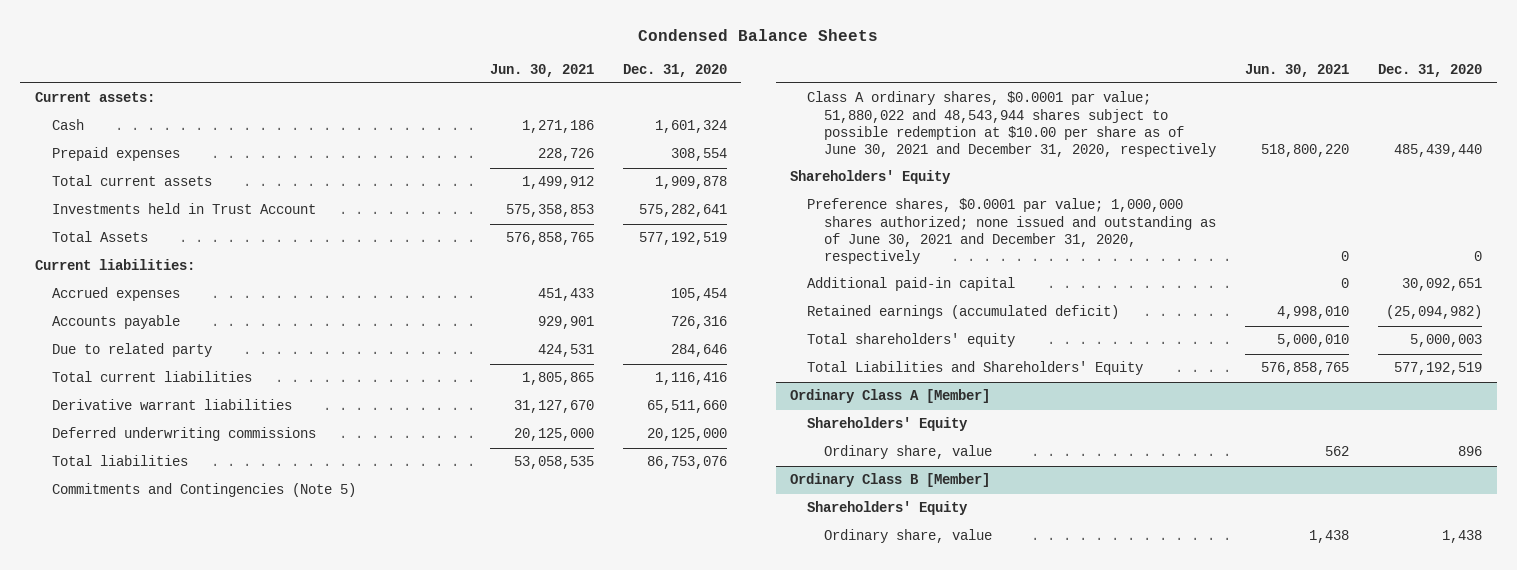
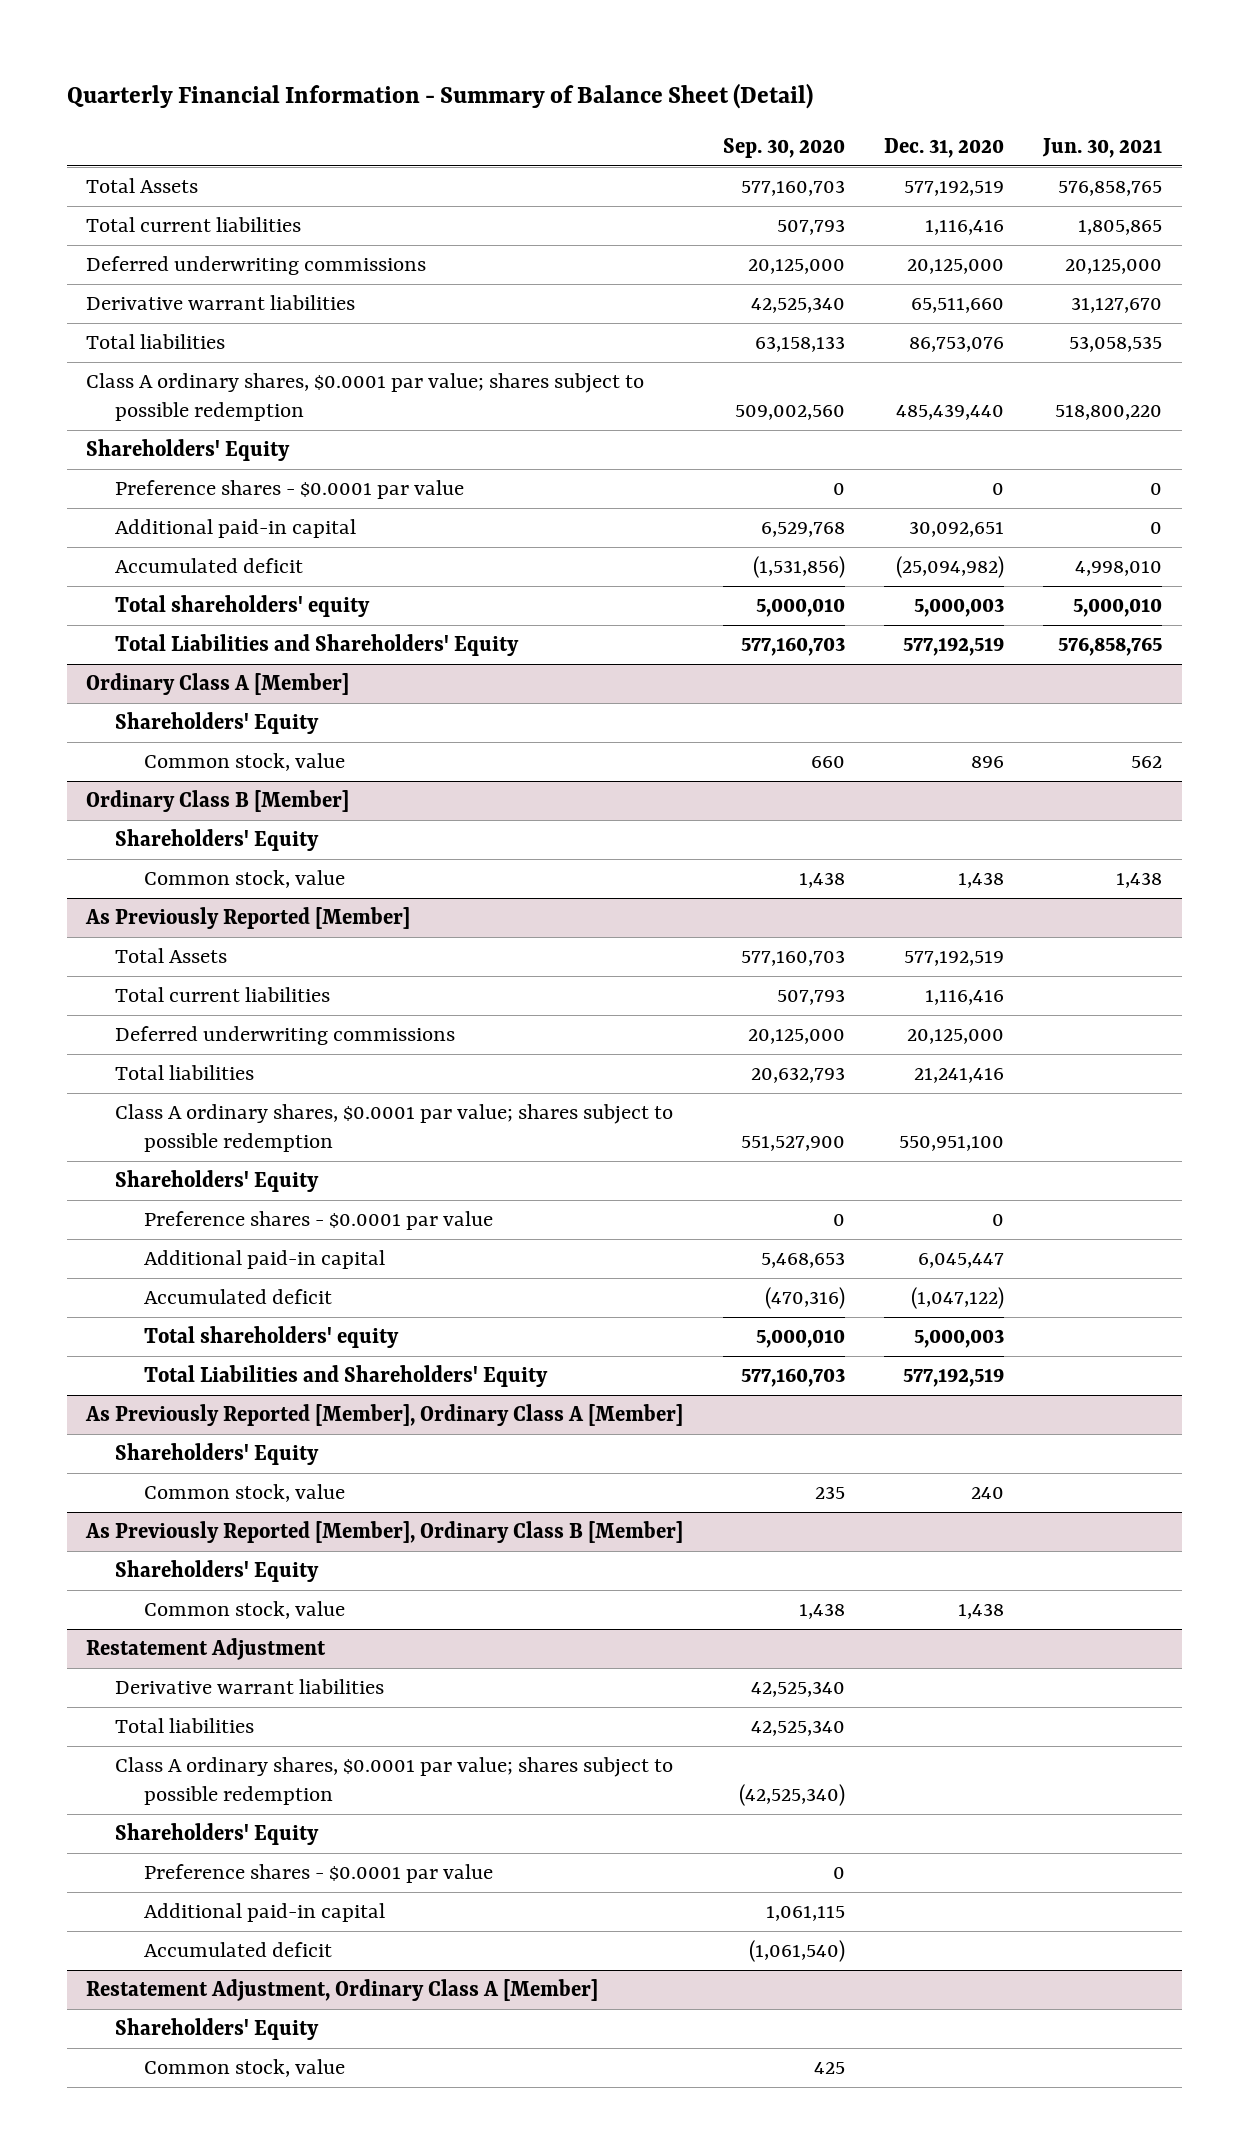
[638,29,879,42] Condensed Balance Sheets -> [66,83,813,110] Quarterly Financial Information - Summary of Balance Sheet (Detail)
none -> [722,138,845,159] Sep. 30, 2020
[34,92,155,103] Current assets: -> none
[51,119,84,131] Cash -> none
[51,147,180,162] Prepaid expenses -> none
[51,175,212,187] Total current assets -> none
[51,203,316,215] Investments held in Trust Account -> none
[34,259,195,271] Current liabilities: -> none
[51,287,180,302] Accrued expenses -> none
[51,315,180,330] Accounts payable -> none
[51,343,212,358] Due to related party -> none
[51,399,292,411] Derivative warrant liabilities -> [86,295,356,311] Derivative warrant liabilities
[51,483,356,498] Commitments and Contingencies (Note 5) -> none
[807,91,1217,158] Class A ordinary shares, $0.0001 par value; 51,880,022 and 48,543,944 shares subject to possible redemption at $10.00 per share as of June 30, 2021 and December 31, 2020, respectively -> [86,373,645,421] Class A ordinary shares, $0.0001 par value; shares subject to possible redemption
[807,198,1217,265] Preference shares, $0.0001 par value; 1,000,000 shares authorized; none issued and outstanding as of June 30, 2021 and December 31, 2020, respectively -> [114,480,464,500] Preference shares - $0.0001 par value
[807,305,1120,320] Retained earnings (accumulated deficit) -> [114,558,303,574] Accumulated deficit
[824,445,993,460] Ordinary share, value -> [143,753,345,772] Common stock, value
[824,529,993,544] Ordinary share, value -> [143,870,345,889] Common stock, value
none -> [85,907,411,930] As Previously Reported [Member]
none -> [114,948,227,964] Total Assets
none -> [114,987,330,1003] Total current liabilities
none -> [114,1026,455,1046] Deferred underwriting commissions
none -> [114,1065,254,1081] Total liabilities
none -> [114,1104,673,1152] Class A ordinary shares, $0.0001 par value; shares subject to possible redemption
none -> [114,1170,319,1193] Shareholders' Equity
none -> [143,1211,493,1231] Preference shares - $0.0001 par value
none -> [143,1250,385,1270] Additional paid-in capital
none -> [143,1289,332,1305] Accumulated deficit
none -> [143,1326,399,1349] Total shareholders' equity
none -> [143,1365,548,1388] Total Liabilities and Shareholders' Equity
none -> [85,1404,684,1427] As Previously Reported [Member], Ordinary Class A [Member]
none -> [114,1443,319,1466] Shareholders' Equity
none -> [143,1484,345,1503] Common stock, value
none -> [85,1521,684,1544] As Previously Reported [Member], Ordinary Class B [Member]
none -> [114,1560,319,1583] Shareholders' Equity
none -> [143,1601,345,1620] Common stock, value
none -> [86,1638,327,1661] Restatement Adjustment
none -> [114,1679,384,1695] Derivative warrant liabilities
none -> [114,1718,254,1734] Total liabilities
none -> [114,1757,673,1805] Class A ordinary shares, $0.0001 par value; shares subject to possible redemption
none -> [114,1823,319,1846] Shareholders' Equity
none -> [143,1864,493,1884] Preference shares - $0.0001 par value
none -> [143,1903,385,1923] Additional paid-in capital
none -> [143,1942,332,1958] Accumulated deficit
none -> [86,1979,599,2002] Restatement Adjustment, Ordinary Class A [Member]
none -> [114,2018,319,2041] Shareholders' Equity
none -> [143,2059,345,2078] Common stock, value

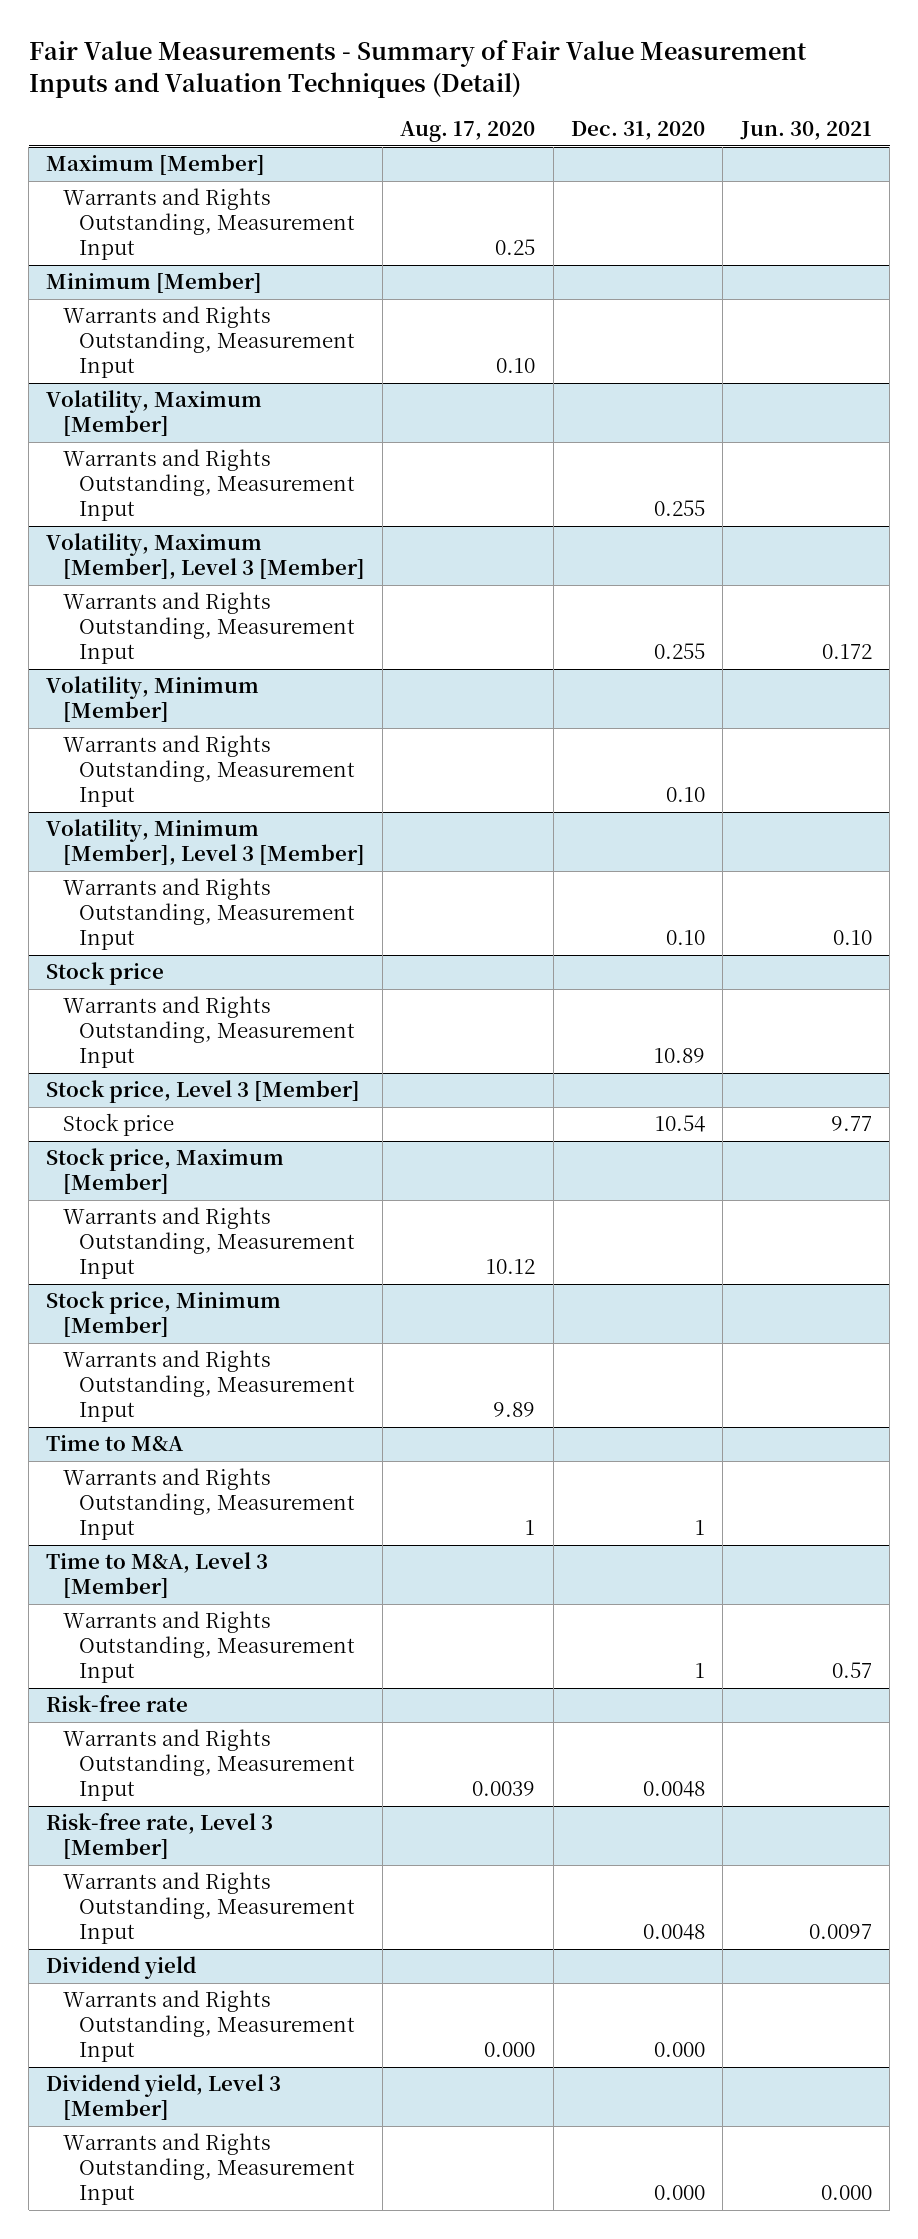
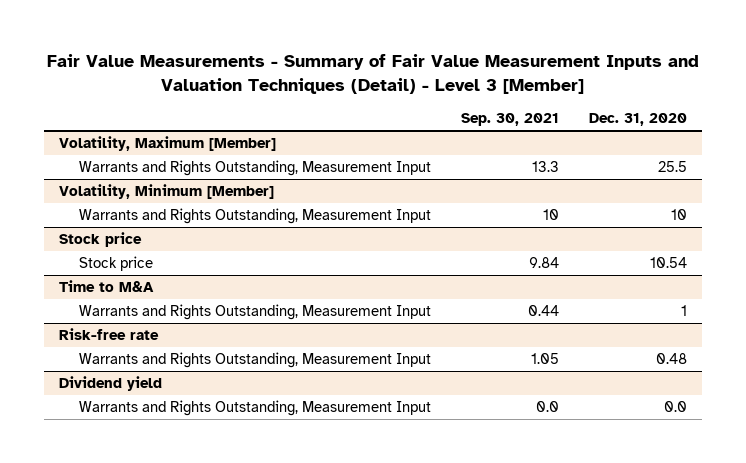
[28,40,807,98] Fair Value Measurements - Summary of Fair Value Measurement Inputs and Valuation Techniques (Detail) -> [46,54,699,94] Fair Value Measurements - Summary of Fair Value Measurement Inputs and Valuation Techniques (Detail) - Level 3 [Member]
[400,121,536,143] Aug. 17, 2020 -> none
[739,121,872,141] Jun. 30, 2021 -> none
none -> [461,113,560,127] Sep. 30, 2021
[46,154,266,176] Maximum [Member] -> none
[62,188,355,261] Warrants and Rights Outstanding, Measurement Input -> none
[46,272,263,294] Minimum [Member] -> none
[62,306,355,379] Warrants and Rights Outstanding, Measurement Input -> none
[46,533,365,580] Volatility, Maximum [Member], Level 3 [Member] -> none
[62,592,355,665] Warrants and Rights Outstanding, Measurement Input -> none
[653,500,705,517] 0.255 -> [657,161,687,173] 25.5
[46,819,365,866] Volatility, Minimum [Member], Level 3 [Member] -> none
[62,878,355,951] Warrants and Rights Outstanding, Measurement Input -> none
[665,787,705,803] 0.10 -> [670,209,687,221] 10
[62,996,355,1069] Warrants and Rights Outstanding, Measurement Input -> none
[46,1080,361,1104] Stock price, Level 3 [Member] -> none
[46,1148,285,1195] Stock price, Maximum [Member] -> none
[62,1207,355,1280] Warrants and Rights Outstanding, Measurement Input -> none
[46,1291,282,1338] Stock price, Minimum [Member] -> none
[62,1350,355,1423] Warrants and Rights Outstanding, Measurement Input -> none
[46,1552,269,1599] Time to M&A, Level 3 [Member] -> none
[62,1611,355,1684] Warrants and Rights Outstanding, Measurement Input -> none
[46,1813,274,1860] Risk-free rate, Level 3 [Member] -> none
[62,1872,355,1945] Warrants and Rights Outstanding, Measurement Input -> none
[642,1781,705,1798] 0.0048 -> [655,353,687,365] 0.48
[46,2074,282,2121] Dividend yield, Level 3 [Member] -> none
[62,2133,355,2206] Warrants and Rights Outstanding, Measurement Input -> none
[653,2042,705,2058] 0.000 -> [663,401,687,413] 0.0

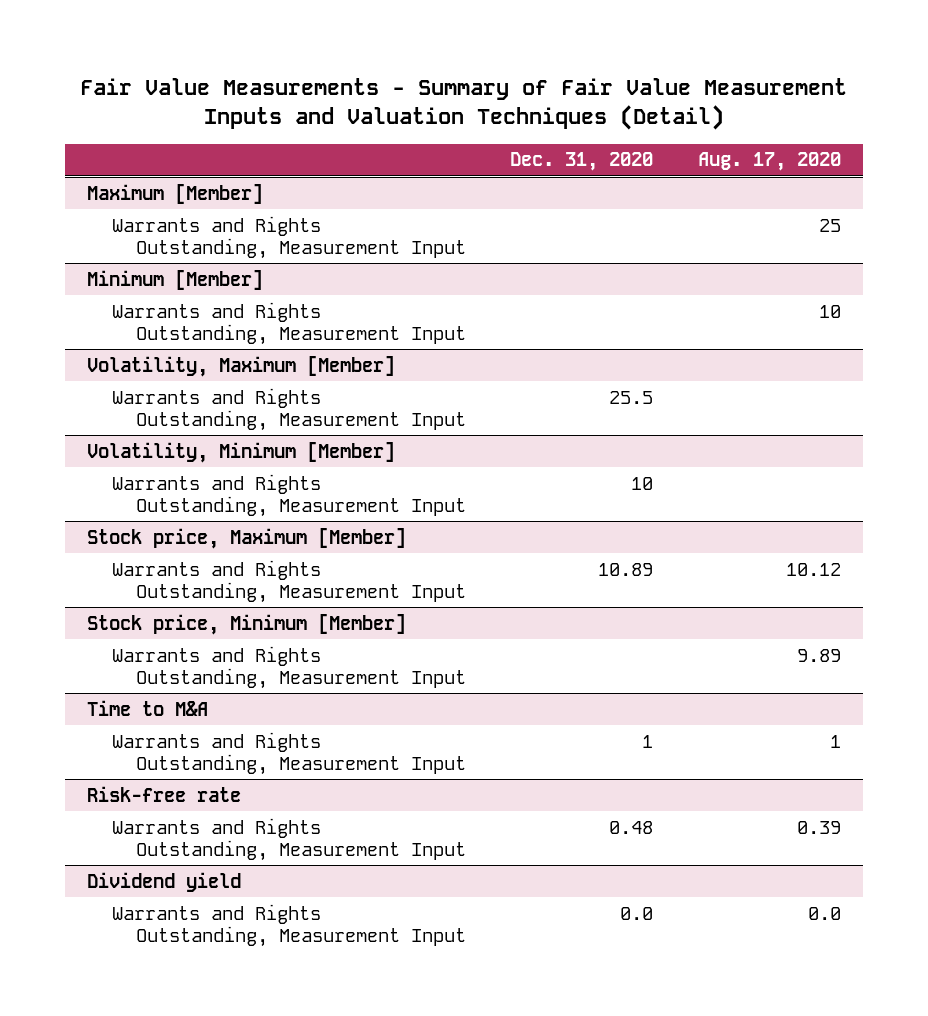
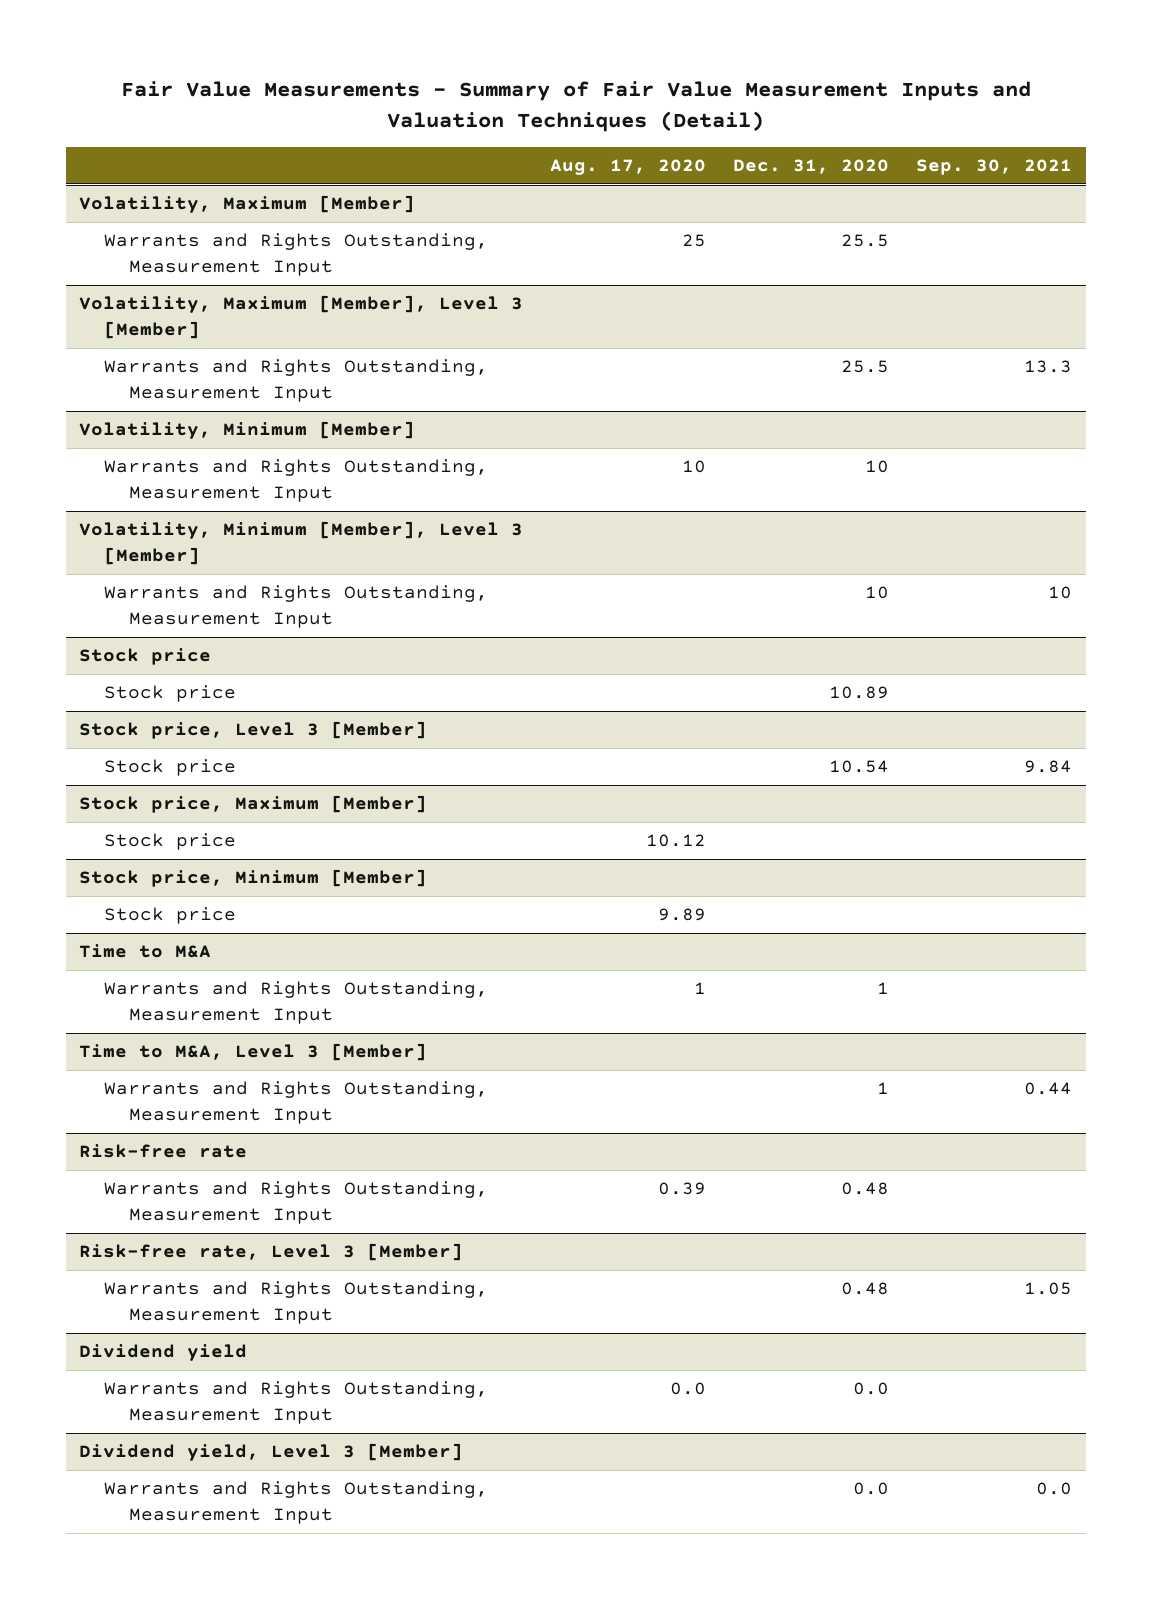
none -> [916,158,1073,175] Sep. 30, 2021
[87,183,264,204] Maximum [Member] -> none
[111,215,466,260] Warrants and Rights Outstanding, Measurement Input -> none
[87,269,264,290] Minimum [Member] -> none
[111,301,466,346] Warrants and Rights Outstanding, Measurement Input -> none
none -> [104,233,489,276] Warrants and Rights Outstanding, Measurement Input
none -> [79,295,524,339] Volatility, Maximum [Member], Level 3 [Member]
none -> [104,459,489,502] Warrants and Rights Outstanding, Measurement Input
none -> [79,521,524,565] Volatility, Minimum [Member], Level 3 [Member]
none -> [79,648,212,666] Stock price
none -> [104,685,237,703] Stock price
none -> [79,721,428,740] Stock price, Level 3 [Member]
none -> [104,759,237,777] Stock price
[111,559,466,604] Warrants and Rights Outstanding, Measurement Input -> none
none -> [104,833,237,851] Stock price
[111,645,466,690] Warrants and Rights Outstanding, Measurement Input -> [104,907,237,925] Stock price
none -> [79,1043,428,1062] Time to M&A, Level 3 [Member]
none -> [104,1081,489,1124] Warrants and Rights Outstanding, Measurement Input
none -> [79,1243,464,1262] Risk-free rate, Level 3 [Member]
none -> [104,1281,489,1324] Warrants and Rights Outstanding, Measurement Input
none -> [79,1443,464,1462] Dividend yield, Level 3 [Member]
none -> [104,1481,489,1524] Warrants and Rights Outstanding, Measurement Input

